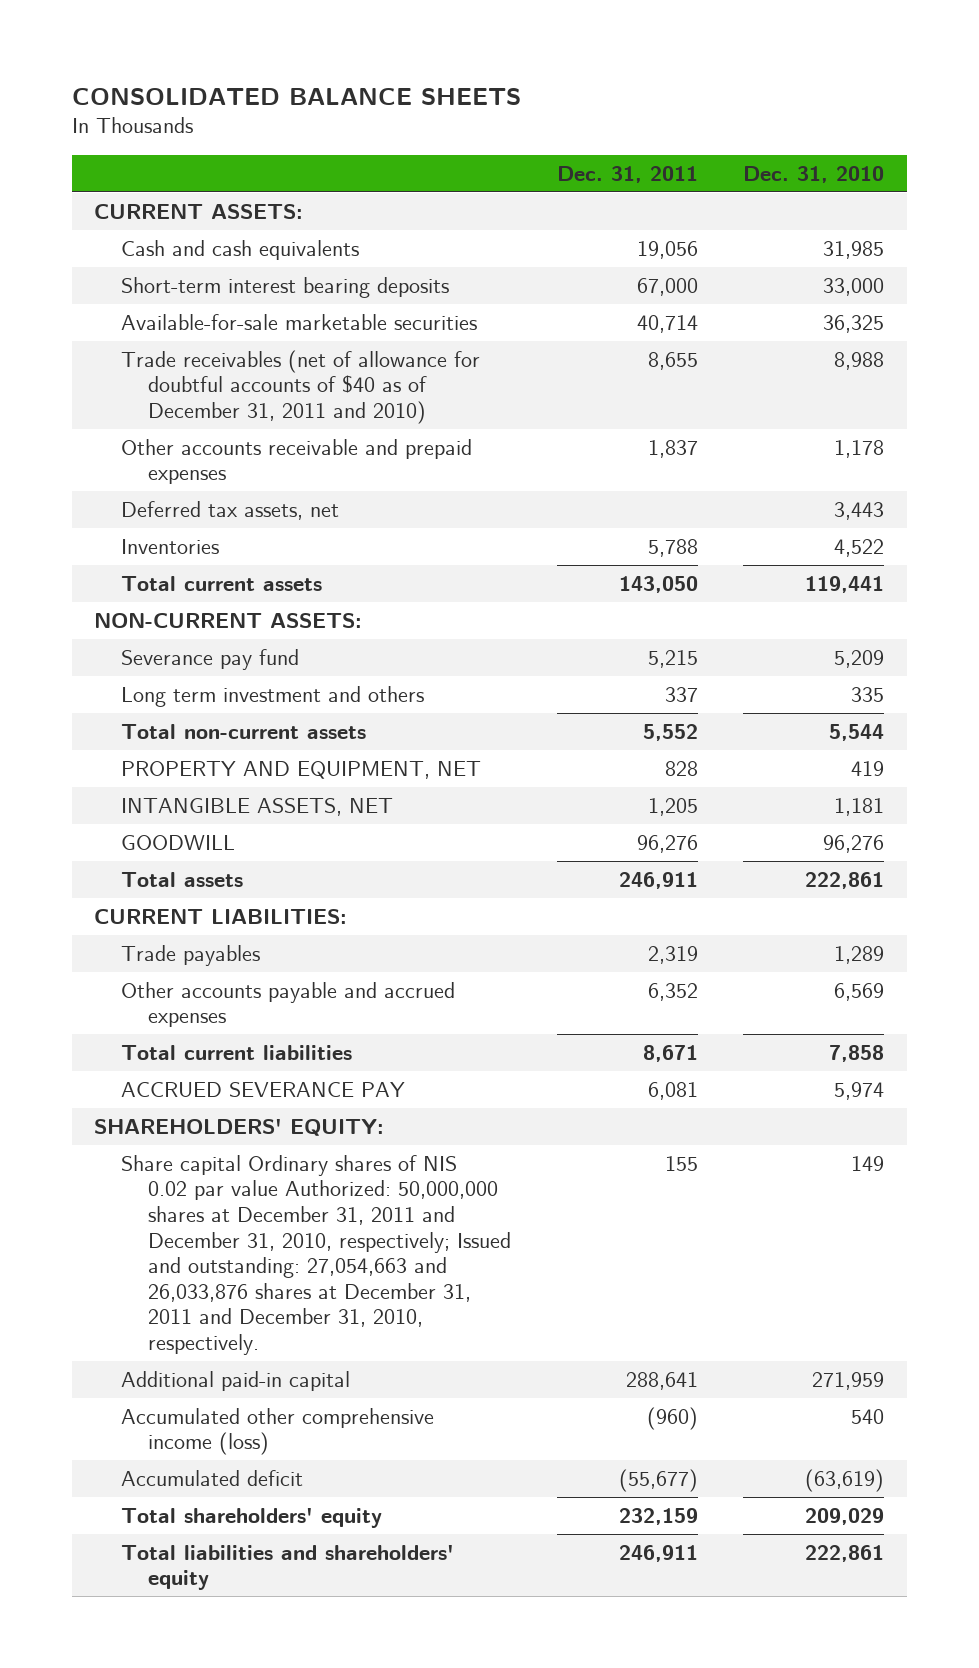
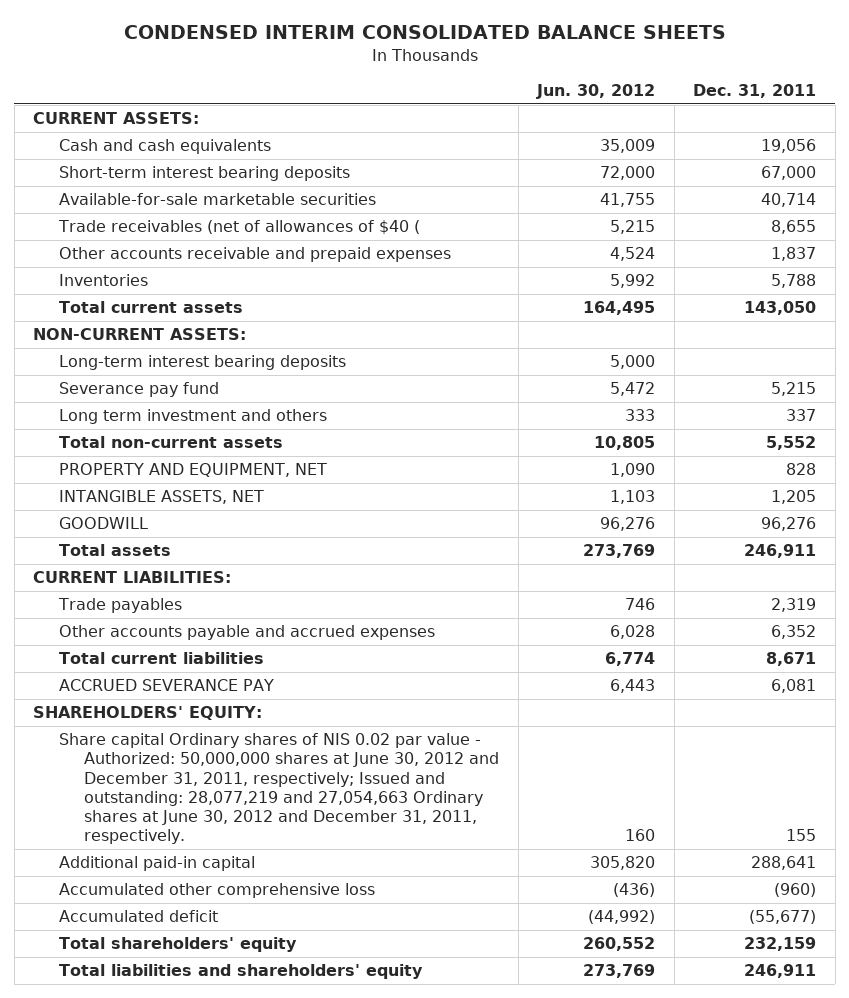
[71,87,521,105] CONSOLIDATED BALANCE SHEETS -> [123,25,726,40] CONDENSED INTERIM CONSOLIDATED BALANCE SHEETS
[743,165,885,183] Dec. 31, 2010 -> none
none -> [536,83,656,99] Jun. 30, 2012
[121,349,481,424] Trade receivables (net of allowance for doubtful accounts of $40 as of December 31, 2011 and 2010) -> [57,220,420,235] Trade receivables (net of allowances of $40 (
[121,500,340,520] Deferred tax assets, net -> none
none -> [58,355,346,371] Long-term interest bearing deposits
[121,1154,511,1355] Share capital Ordinary shares of NIS 0.02 par value Authorized: 50,000,000 shares at December 31, 2011 and December 31, 2010, respectively; Issued and outstanding: 27,054,663 and 26,033,876 shares at December 31, 2011 and December 31, 2010, respectively. -> [58,733,500,844] Share capital Ordinary shares of NIS 0.02 par value - Authorized: 50,000,000 shares at June 30, 2012 and December 31, 2011, respectively; Issued and outstanding: 28,077,219 and 27,054,663 Ordinary shares at June 30, 2012 and December 31, 2011, respectively.
[121,1407,435,1456] Accumulated other comprehensive income (loss) -> [58,883,375,899] Accumulated other comprehensive loss

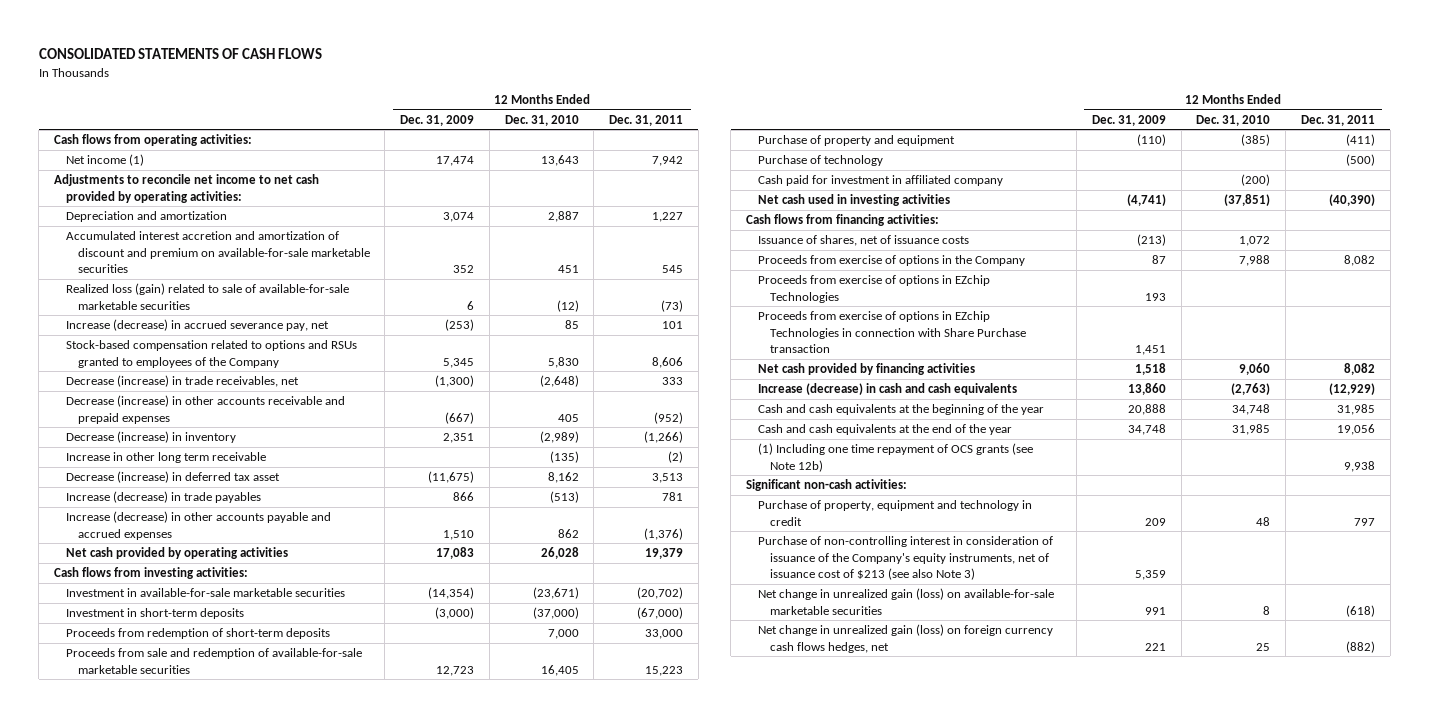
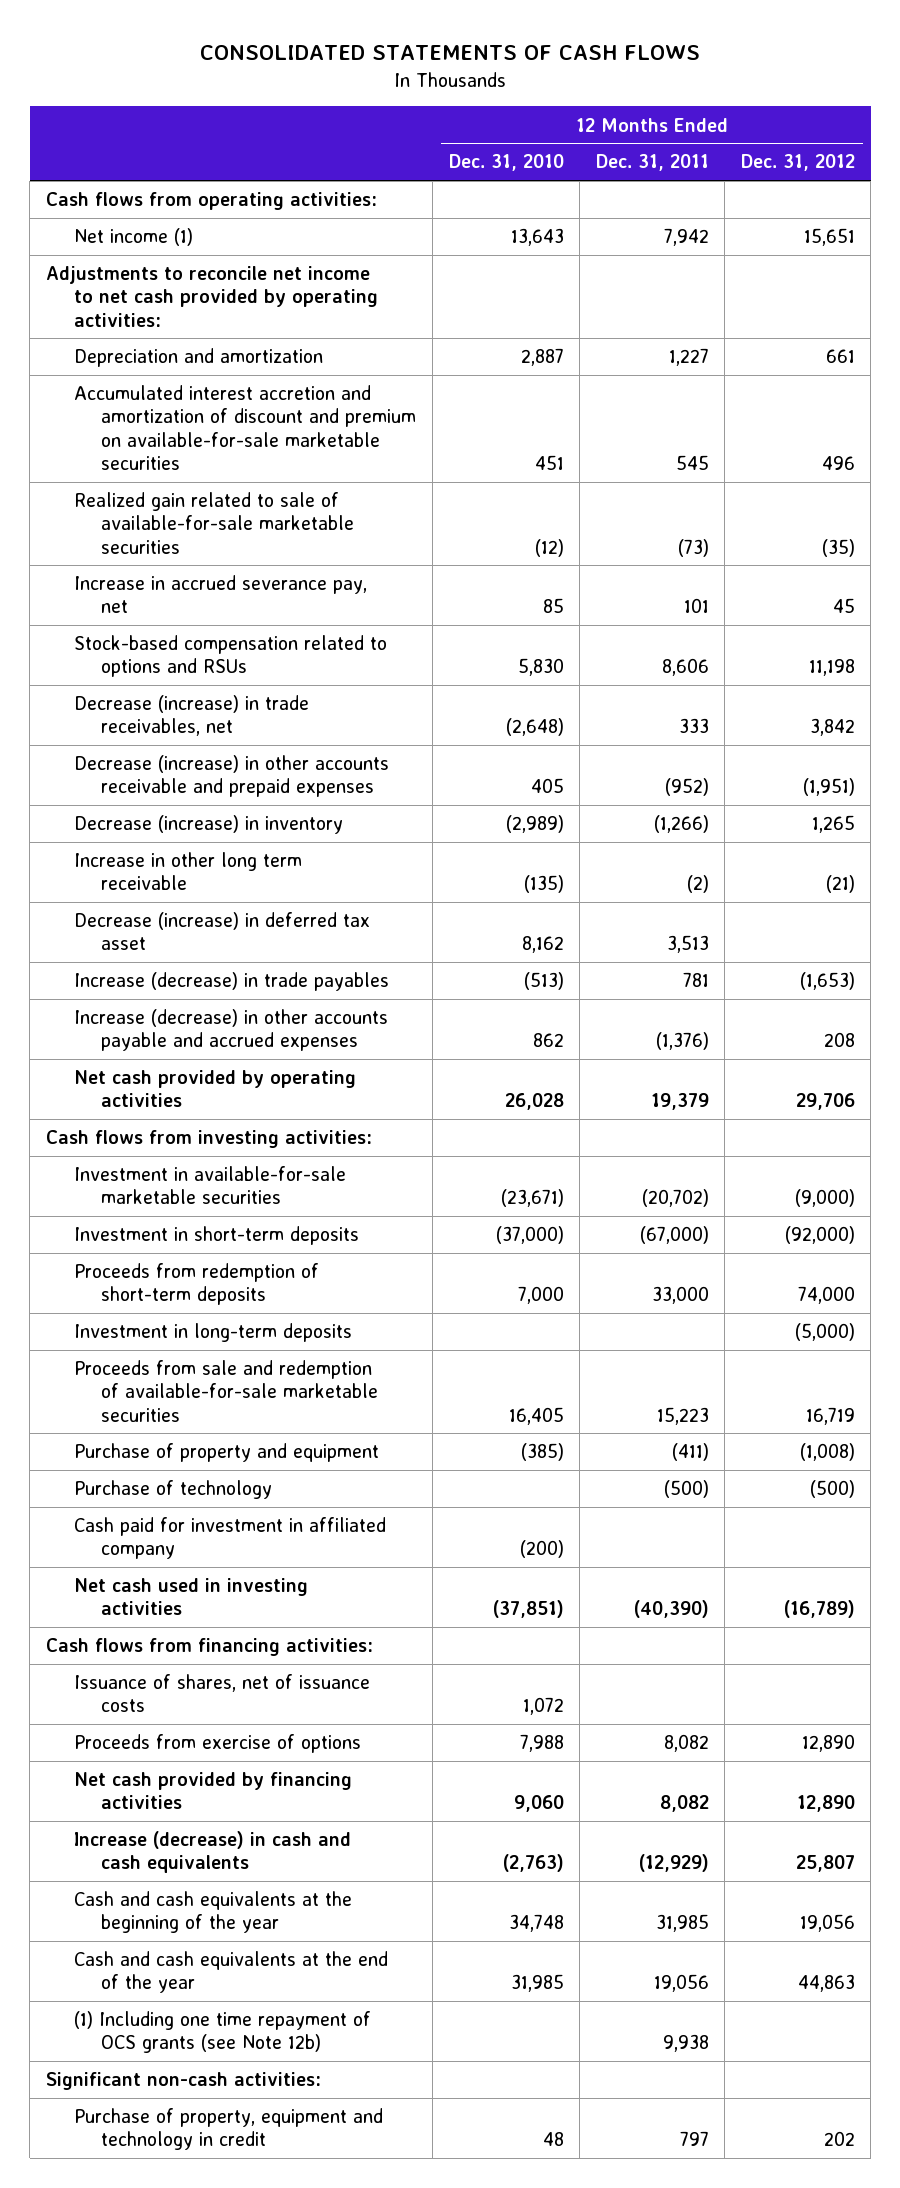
[400,114,475,126] Dec. 31, 2009 -> none
none -> [740,154,855,172] Dec. 31, 2012
[65,283,349,310] Realized loss (gain) related to sale of available-for-sale marketable securities -> [73,492,355,554] Realized gain related to sale of available-for-sale marketable securities
[65,319,329,332] Increase (decrease) in accrued severance pay, net -> [73,575,367,614] Increase in accrued severance pay, net
[65,340,357,368] Stock-based compensation related to options and RSUs granted to employees of the Company -> [73,635,387,678] Stock-based compensation related to options and RSUs
none -> [73,1323,352,1343] Investment in long-term deposits
[757,275,990,303] Proceeds from exercise of options in EZchip Technologies -> none
[757,311,1026,354] Proceeds from exercise of options in EZchip Technologies in connection with Share Purchase transaction -> none
[757,255,1025,267] Proceeds from exercise of options in the Company -> [73,1734,361,1754] Proceeds from exercise of options
[757,536,1053,581] Purchase of non-controlling interest in consideration of issuance of the Company's equity instruments, net of issuance cost of $213 (see also Note 3) -> none
[757,588,1054,615] Net change in unrealized gain (loss) on available-for-sale marketable securities -> none
[757,624,1053,653] Net change in unrealized gain (loss) on foreign currency cash flows hedges, net -> none

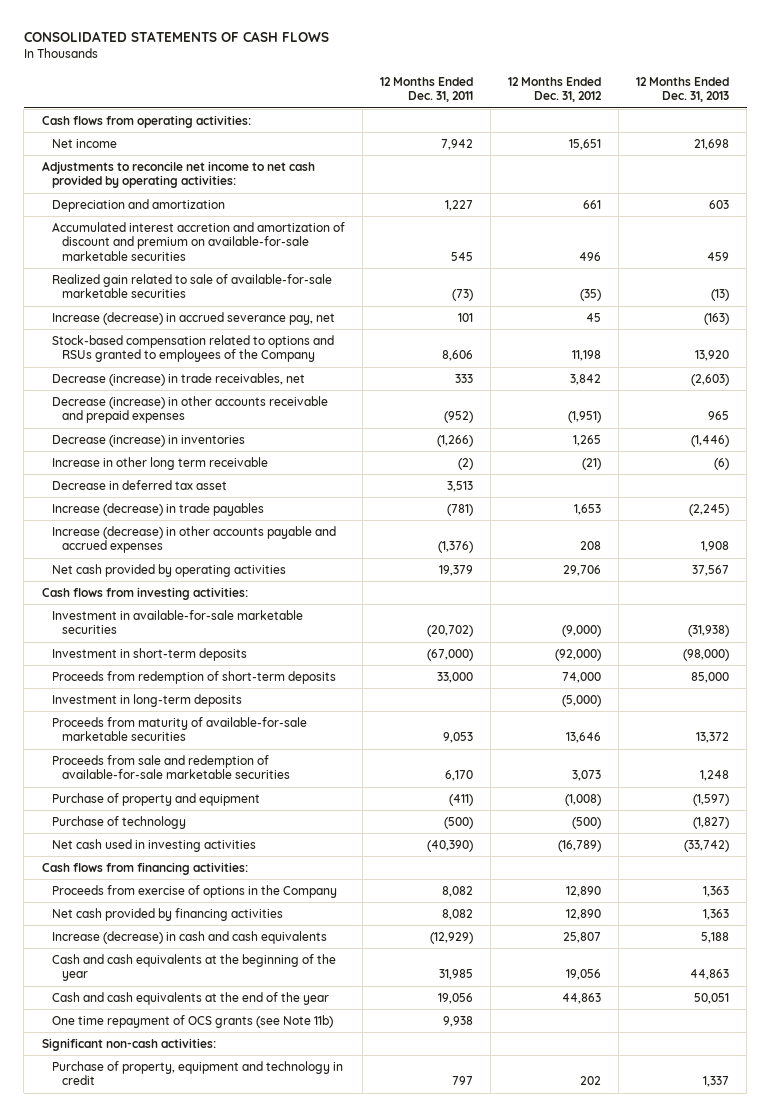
[448,154,564,172] Dec. 31, 2010 -> none
none -> [636,76,730,103] 12 Months Ended Dec. 31, 2013
[73,228,193,247] Net income (1) -> [51,138,117,148] Net income
[73,575,367,614] Increase in accrued severance pay, net -> [51,311,335,325] Increase (decrease) in accrued severance pay, net
[73,635,387,678] Stock-based compensation related to options and RSUs -> [51,334,334,363] Stock-based compensation related to options and RSUs granted to employees of the Company
[73,815,343,835] Decrease (increase) in inventory -> [51,434,245,447] Decrease (increase) in inventories
[73,912,370,951] Decrease (increase) in deferred tax asset -> [51,479,227,490] Decrease in deferred tax asset
[682,972,709,988] 781 -> [447,503,474,516] (781)
[799,972,855,991] (1,653) -> [574,503,602,515] 1,653
none -> [51,716,307,742] Proceeds from maturity of available-for-sale marketable securities
[656,1406,709,1425] 15,223 -> [445,770,474,782] 6,170
[805,1406,855,1425] 16,719 -> [572,770,602,782] 3,073
[73,1517,386,1560] Cash paid for investment in affiliated company -> none
[73,1674,370,1713] Issuance of shares, net of issuance costs -> none
[73,1734,361,1754] Proceeds from exercise of options -> [51,884,337,898] Proceeds from exercise of options in the Company
[73,2011,371,2054] (1) Including one time repayment of OCS grants (see Note 12b) -> [51,1014,333,1028] One time repayment of OCS grants (see Note 11b)

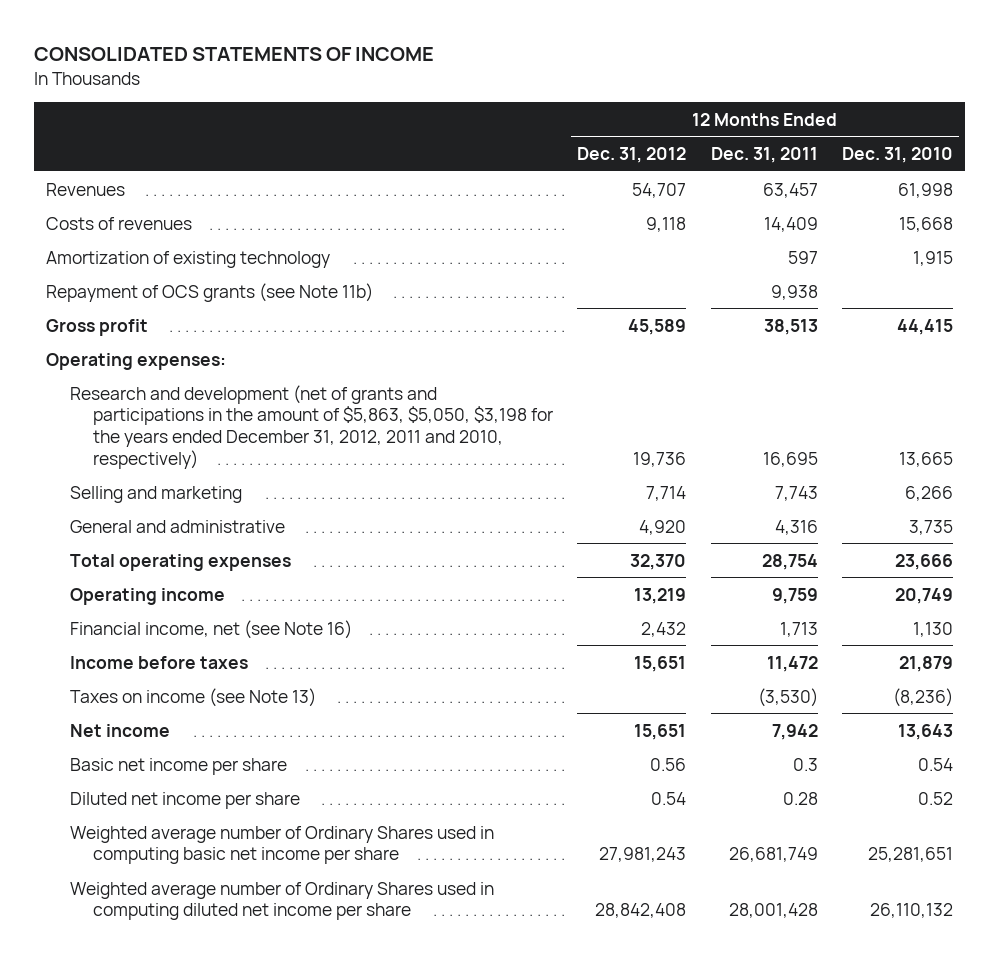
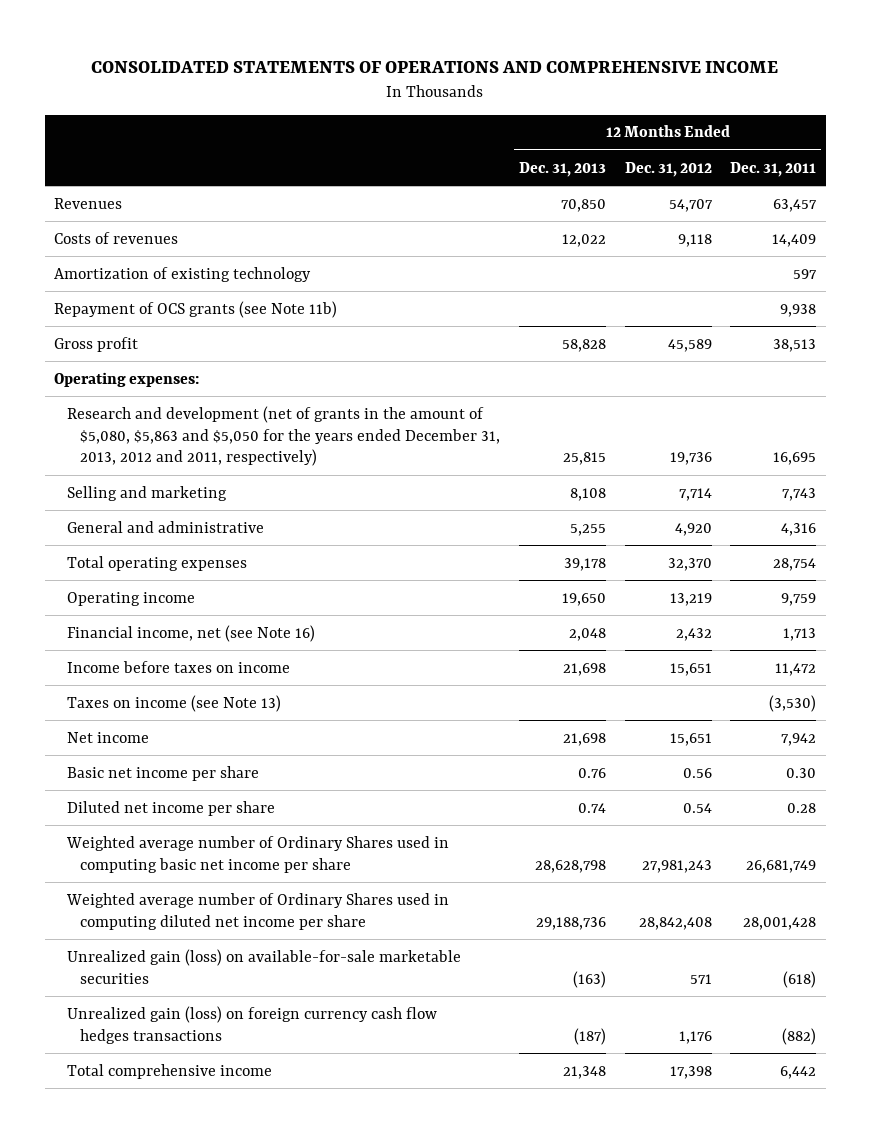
[33,46,434,61] CONSOLIDATED STATEMENTS OF INCOME -> [91,60,779,73] CONSOLIDATED STATEMENTS OF OPERATIONS AND COMPREHENSIVE INCOME
[841,146,953,163] Dec. 31, 2010 -> none
none -> [519,161,607,177] Dec. 31, 2013
[69,384,554,469] Research and development (net of grants and participations in the amount of $5,863, $5,050, $3,198 for the years ended December 31, 2012, 2011 and 2010, respectively) -> [67,405,501,467] Research and development (net of grants in the amount of $5,080, $5,863 and $5,050 for the years ended December 31, 2013, 2012 and 2011, respectively)
[69,655,248,669] Income before taxes -> [67,660,291,673] Income before taxes on income
[792,757,818,771] 0.3 -> [786,767,817,778] 0.30
none -> [67,948,462,984] Unrealized gain (loss) on available-for-sale marketable securities
none -> [67,1005,438,1044] Unrealized gain (loss) on foreign currency cash flow hedges transactions
none -> [67,1063,273,1079] Total comprehensive income

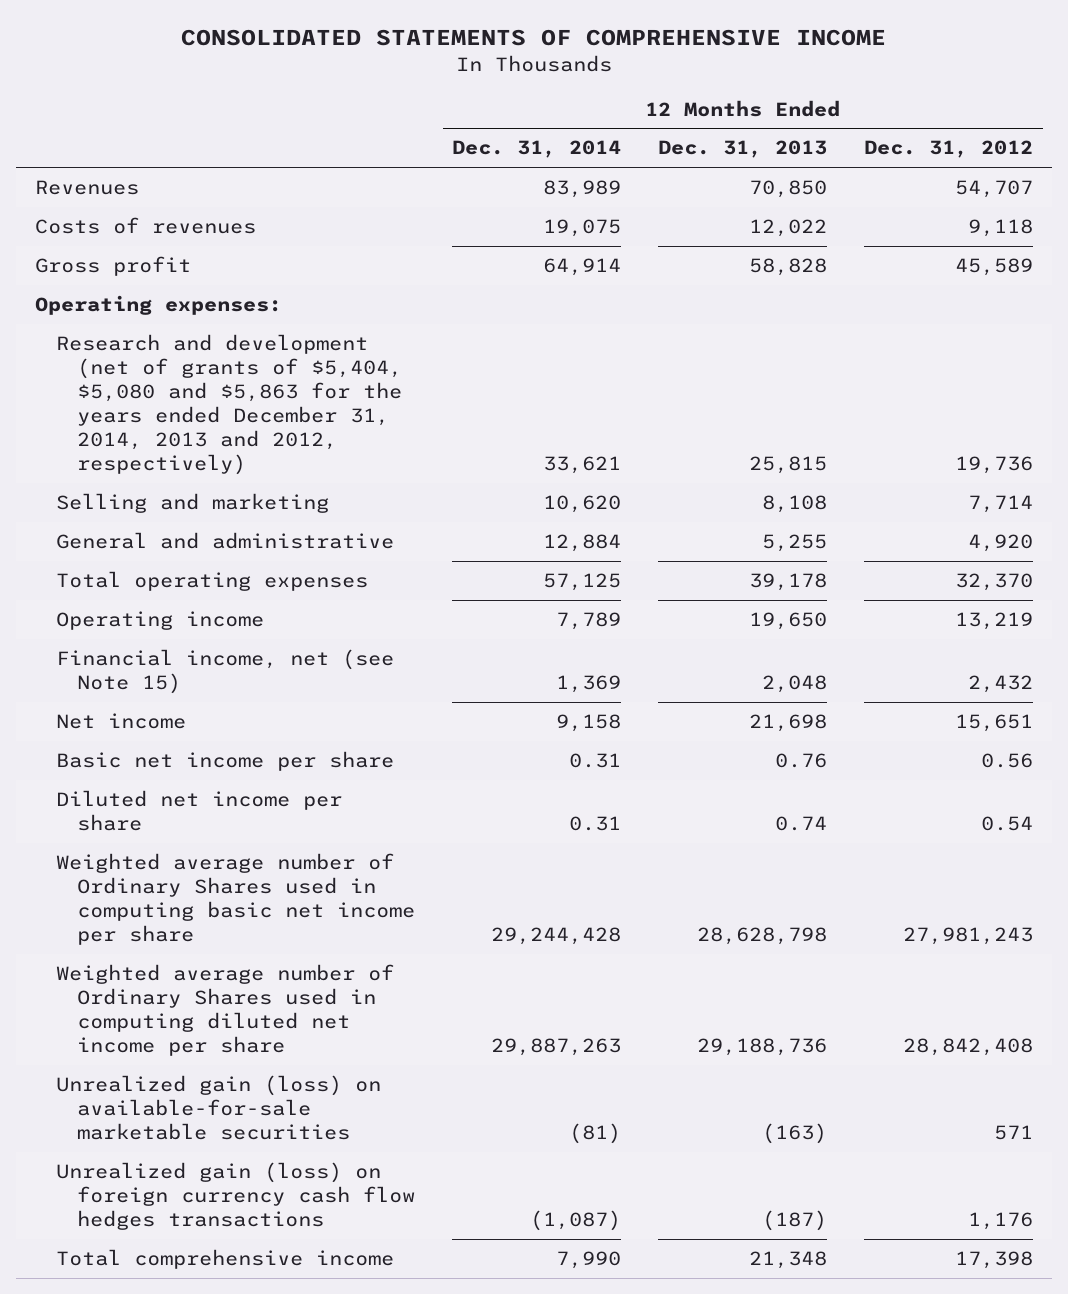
[91,60,779,73] CONSOLIDATED STATEMENTS OF OPERATIONS AND COMPREHENSIVE INCOME -> [181,29,887,47] CONSOLIDATED STATEMENTS OF COMPREHENSIVE INCOME
[730,161,817,177] Dec. 31, 2011 -> none
none -> [452,140,622,159] Dec. 31, 2014
[54,266,312,282] Amortization of existing technology -> none
[54,300,338,318] Repayment of OCS grants (see Note 11b) -> none
[67,405,501,467] Research and development (net of grants in the amount of $5,080, $5,863 and $5,050 for the years ended December 31, 2013, 2012 and 2011, respectively) -> [55,333,403,476] Research and development (net of grants of $5,404, $5,080 and $5,863 for the years ended December 31, 2014, 2013 and 2012, respectively)
[67,660,291,673] Income before taxes on income -> none
[67,694,282,712] Taxes on income (see Note 13) -> none
[67,624,316,642] Financial income, net (see Note 16) -> [55,648,394,695] Financial income, net (see Note 15)

